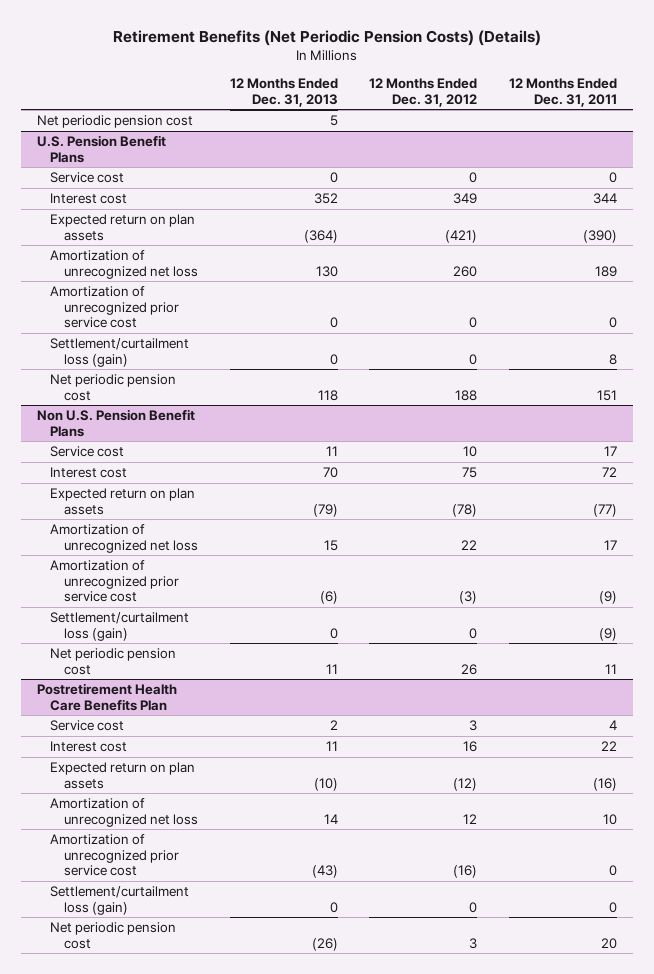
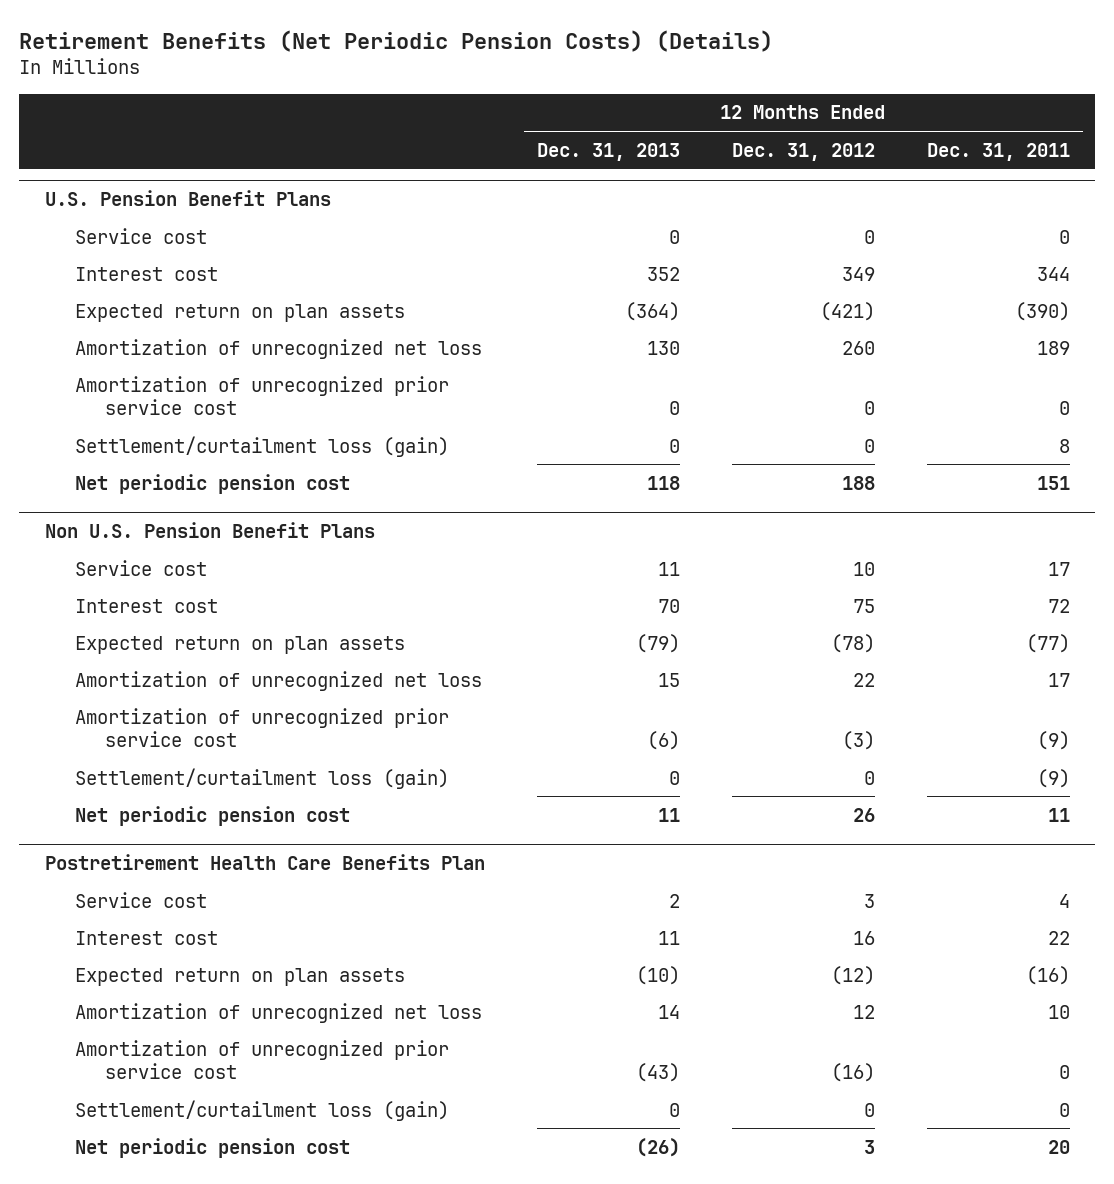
[36,115,193,129] Net periodic pension cost -> none

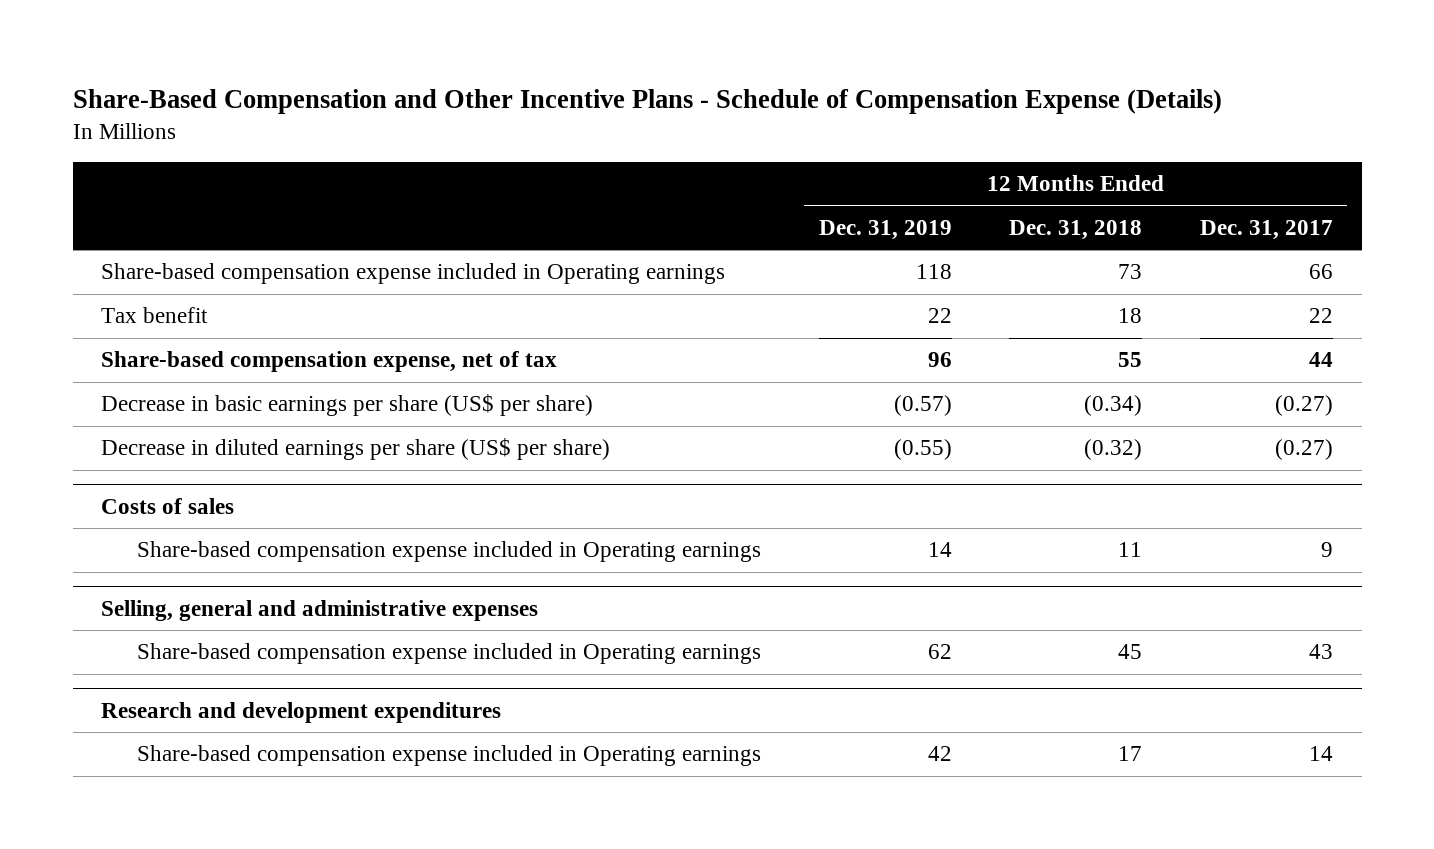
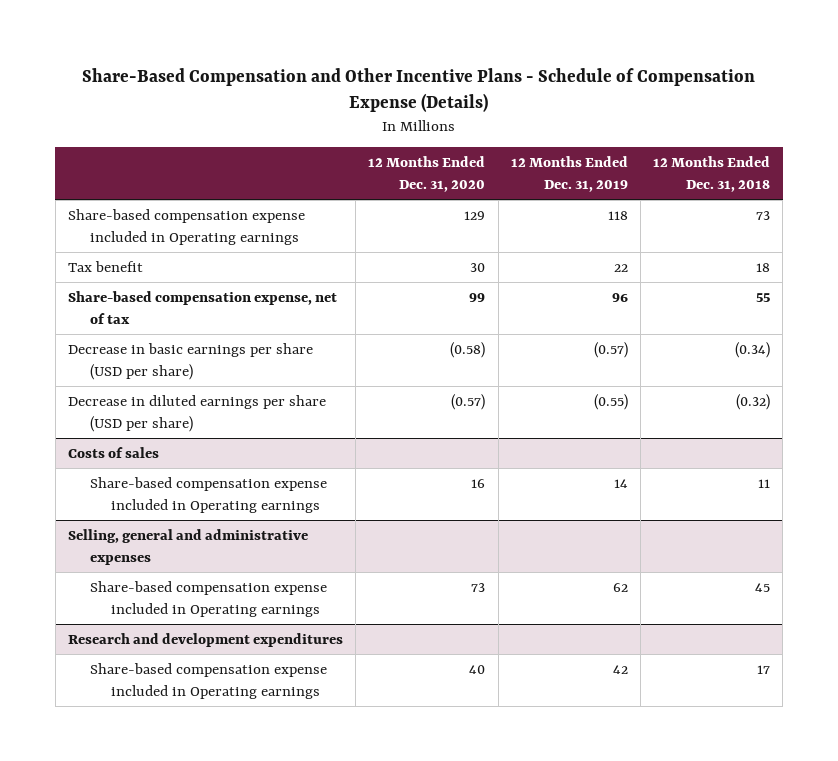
[1199,219,1333,240] Dec. 31, 2017 -> none
none -> [368,156,486,193] 12 Months Ended Dec. 31, 2020
[101,394,594,417] Decrease in basic earnings per share (US$ per share) -> [68,342,314,380] Decrease in basic earnings per share (USD per share)
[101,438,611,461] Decrease in diluted earnings per share (US$ per share) -> [68,394,327,432] Decrease in diluted earnings per share (USD per share)

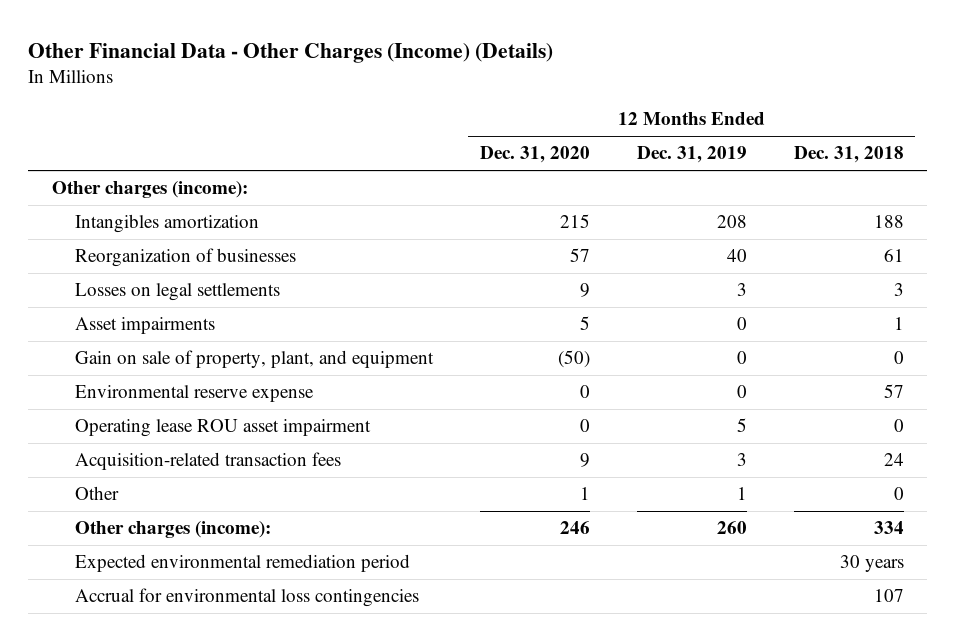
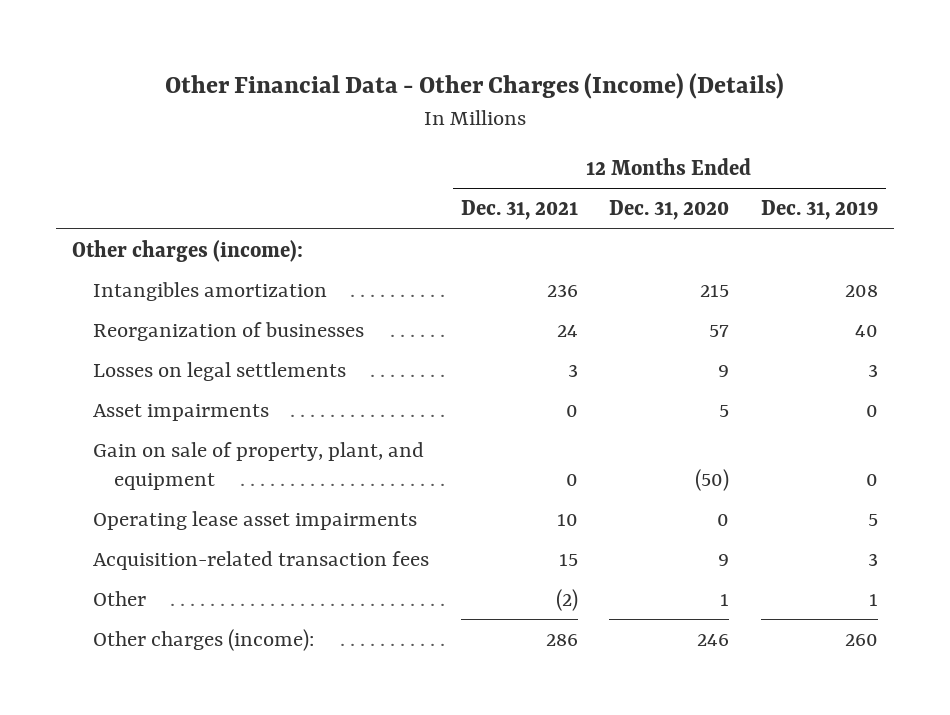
[793,146,904,164] Dec. 31, 2018 -> none
none -> [460,200,578,221] Dec. 31, 2021
[75,385,315,403] Environmental reserve expense -> none
[75,419,372,438] Operating lease ROU asset impairment -> [92,510,417,530] Operating lease asset impairments
[75,554,411,573] Expected environmental remediation period -> none
[75,588,420,608] Accrual for environmental loss contingencies -> none

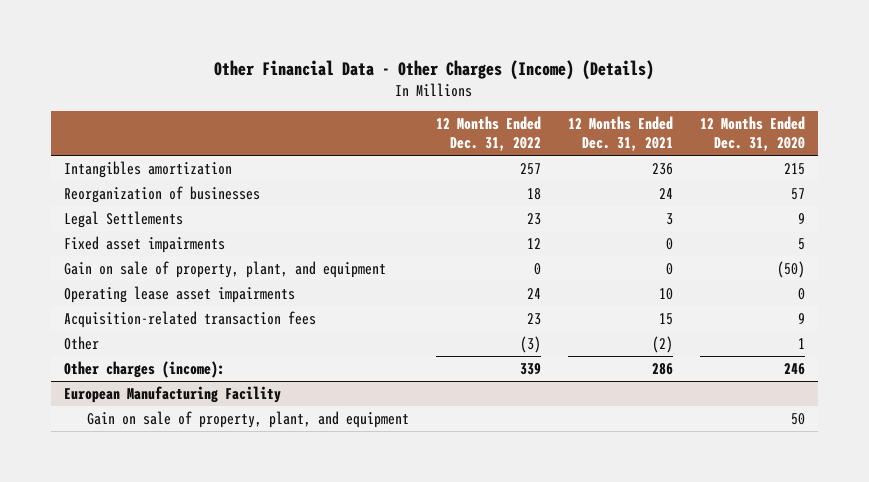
[760,200,878,221] Dec. 31, 2019 -> none
none -> [436,116,542,152] 12 Months Ended Dec. 31, 2022
[71,239,303,262] Other charges (income): -> none
[92,361,346,381] Losses on legal settlements -> [64,210,184,228] Legal Settlements
[92,403,269,421] Asset impairments -> [64,235,226,253] Fixed asset impairments
none -> [64,385,282,403] European Manufacturing Facility
none -> [87,410,410,428] Gain on sale of property, plant, and equipment

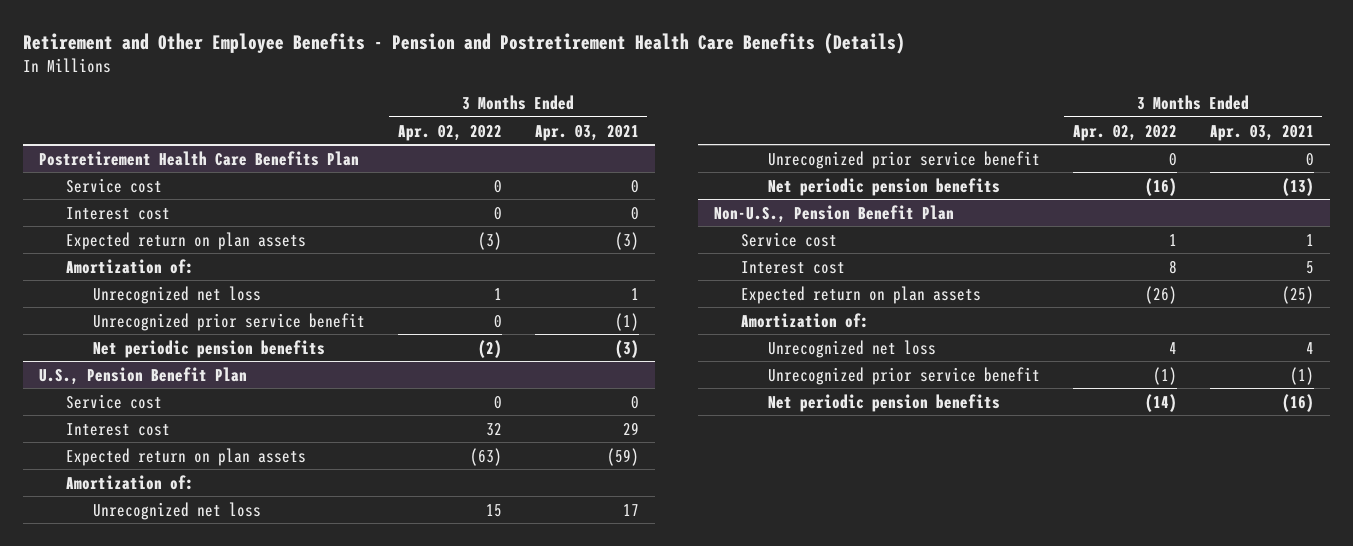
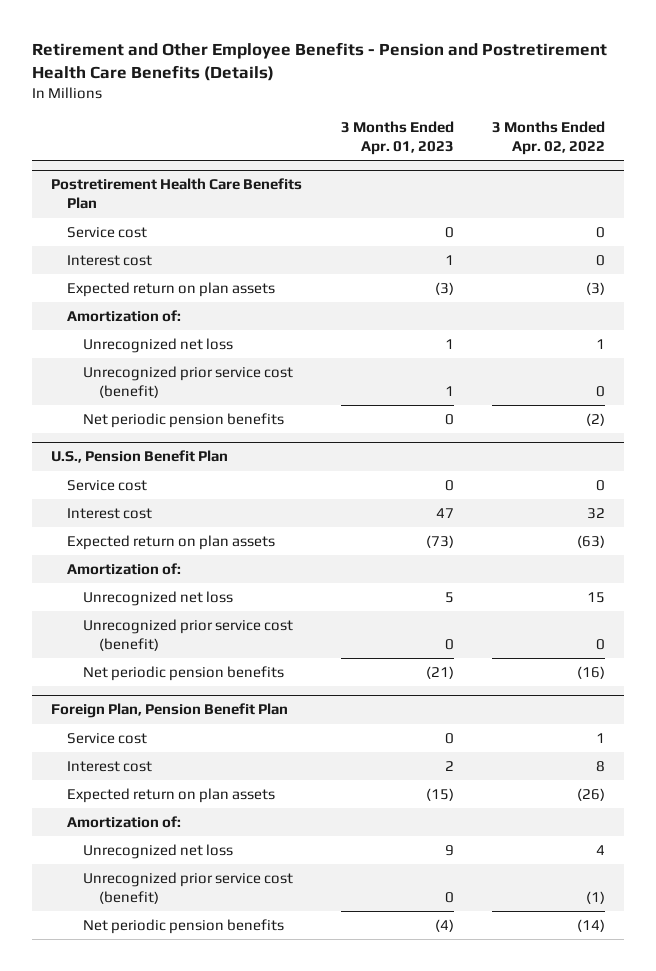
[534,124,639,141] Apr. 03, 2021 -> none
none -> [340,121,454,156] 3 Months Ended Apr. 01, 2023
[92,312,365,331] Unrecognized prior service benefit -> [83,365,294,398] Unrecognized prior service cost (benefit)
[767,150,1040,169] Unrecognized prior service benefit -> [83,618,294,651] Unrecognized prior service cost (benefit)
[714,204,955,223] Non-U.S., Pension Benefit Plan -> none
none -> [51,703,289,719] Foreign Plan, Pension Benefit Plan
[767,366,1040,385] Unrecognized prior service benefit -> [83,871,294,904] Unrecognized prior service cost (benefit)

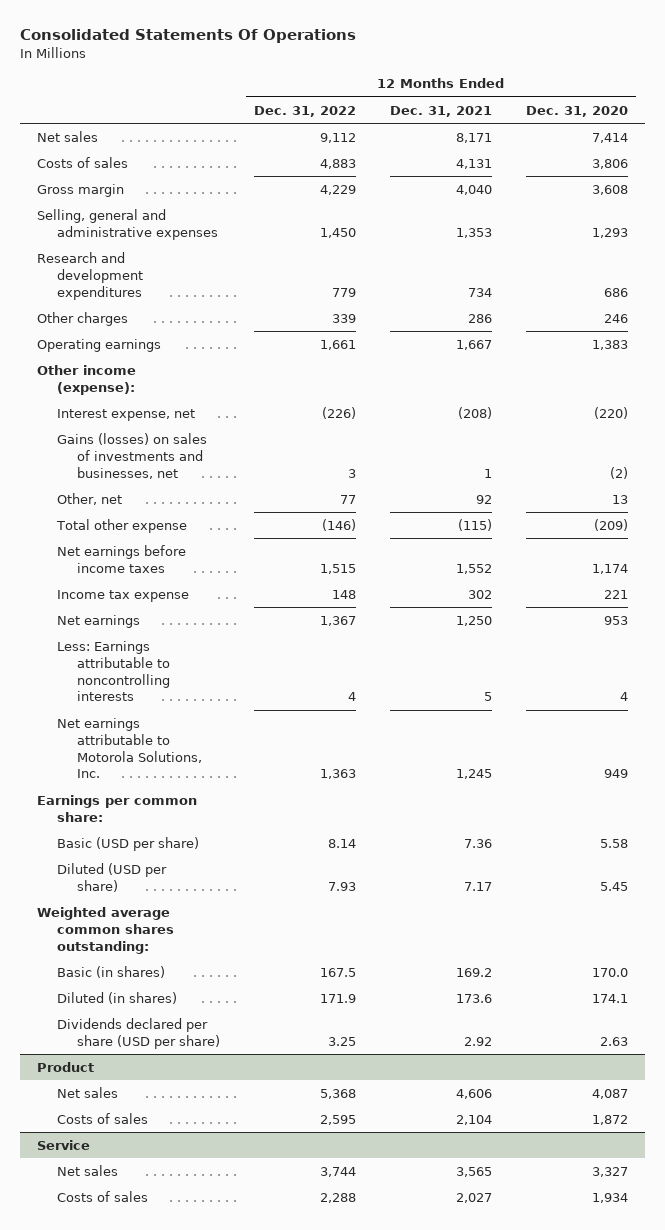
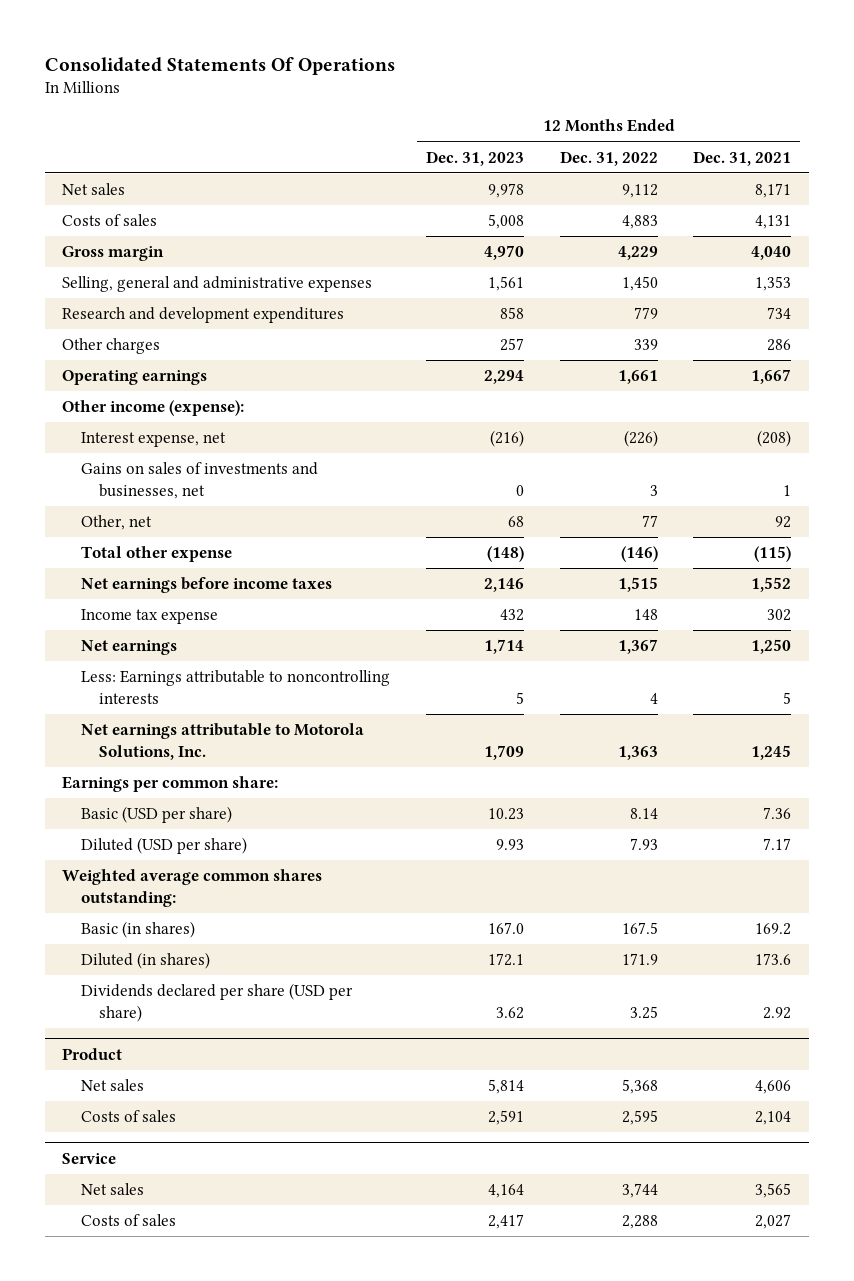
[525,105,628,117] Dec. 31, 2020 -> none
none -> [425,150,524,166] Dec. 31, 2023
[56,432,207,479] Gains (losses) on sales of investments and businesses, net -> [80,462,318,499] Gains on sales of investments and businesses, net

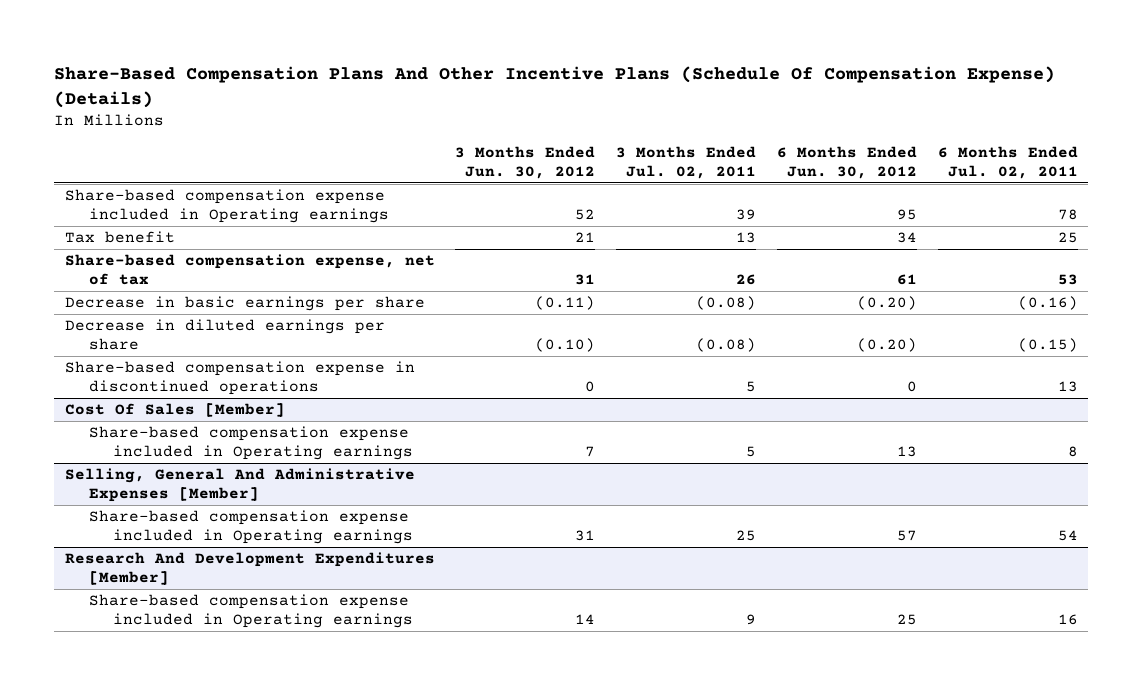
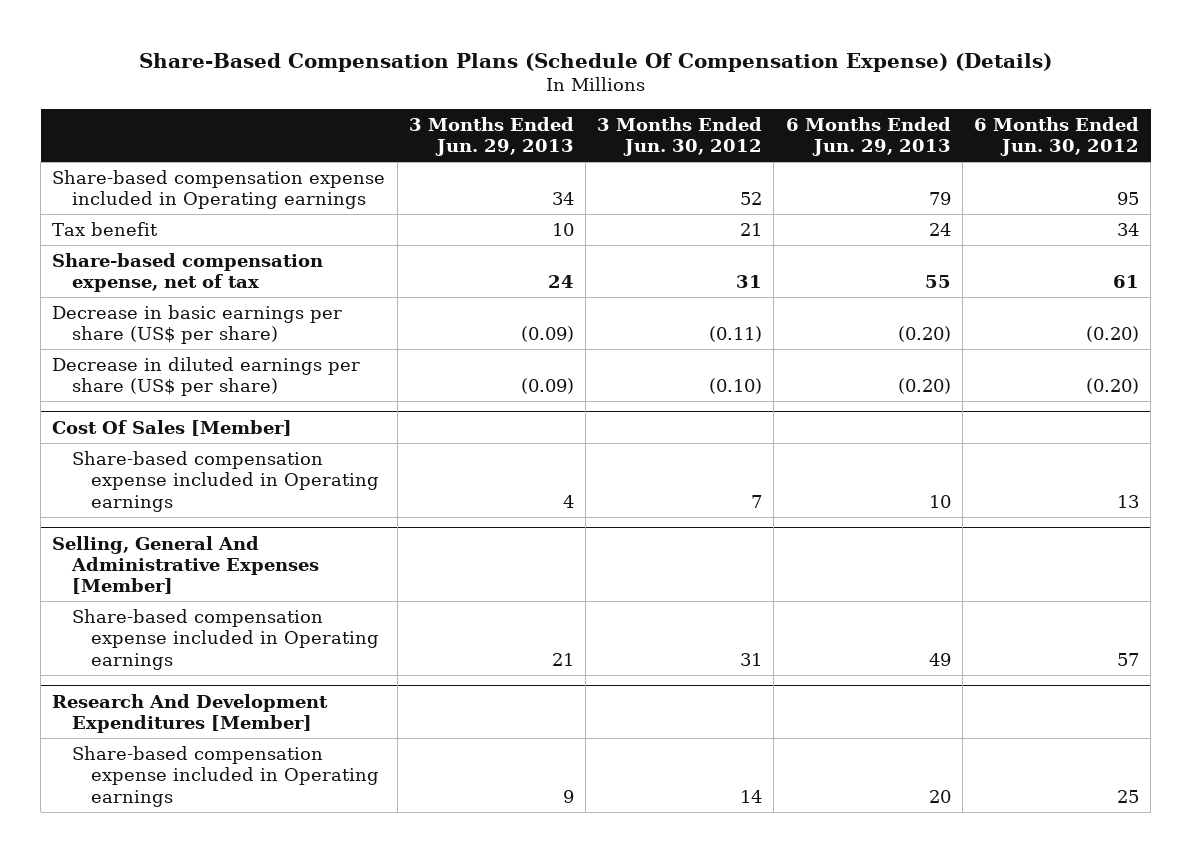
[54,65,1056,108] Share-Based Compensation Plans And Other Incentive Plans (Schedule Of Compensation Expense) (Details) -> [138,52,1052,72] Share-Based Compensation Plans (Schedule Of Compensation Expense) (Details)
[616,146,757,179] 3 Months Ended Jul. 02, 2011 -> none
[937,146,1078,179] 6 Months Ended Jul. 02, 2011 -> none
none -> [408,116,574,156] 3 Months Ended Jun. 29, 2013
none -> [785,116,951,156] 6 Months Ended Jun. 29, 2013
[64,361,415,395] Share-based compensation expense in discontinued operations -> none
[64,296,425,312] Decrease in basic earnings per share -> [52,304,343,345] Decrease in basic earnings per share (US$ per share)
[64,319,385,350] Decrease in diluted earnings per share -> [52,356,361,397] Decrease in diluted earnings per share (US$ per share)

